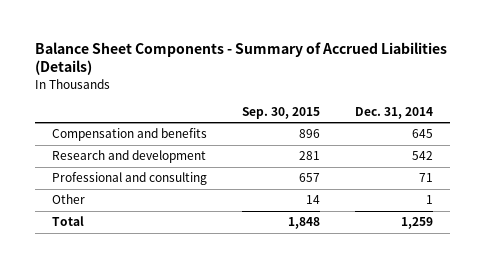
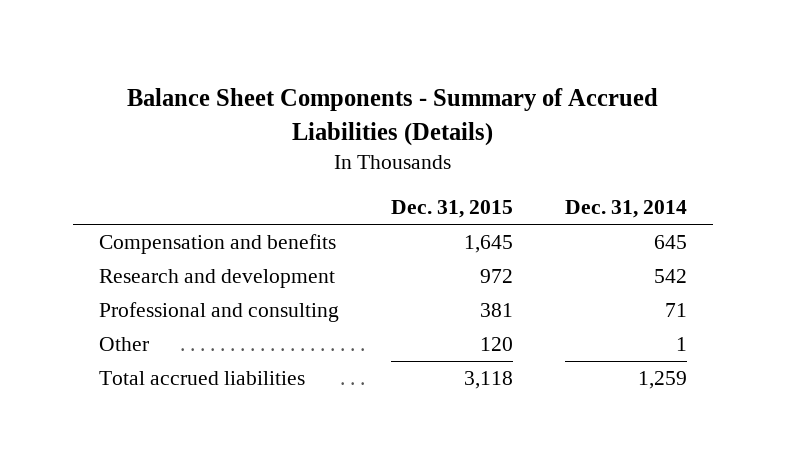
[242,106,321,119] Sep. 30, 2015 -> none
none -> [390,200,513,219] Dec. 31, 2015
[52,216,85,227] Total -> [99,370,306,385] Total accrued liabilities

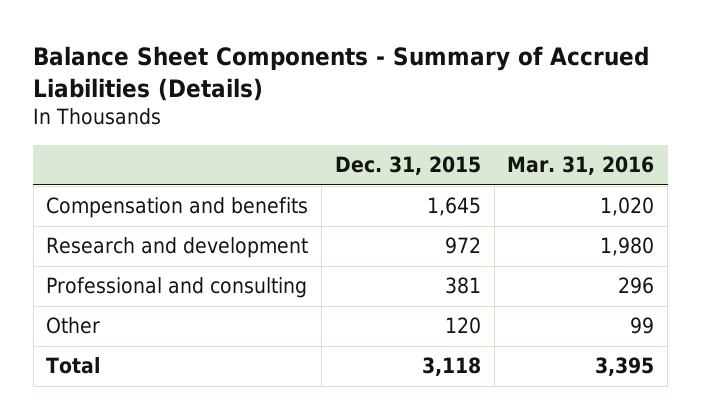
[564,200,687,219] Dec. 31, 2014 -> none
none -> [507,156,655,176] Mar. 31, 2016
[99,370,306,385] Total accrued liabilities -> [46,357,101,375] Total

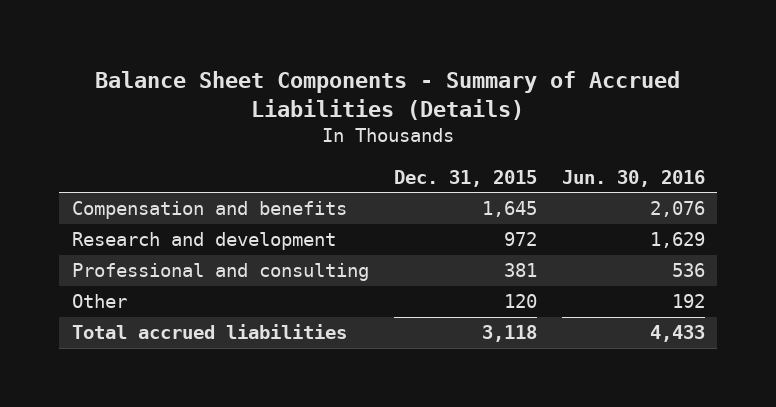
[507,156,655,176] Mar. 31, 2016 -> none
none -> [561,169,705,187] Jun. 30, 2016
[46,357,101,375] Total -> [71,324,347,340] Total accrued liabilities

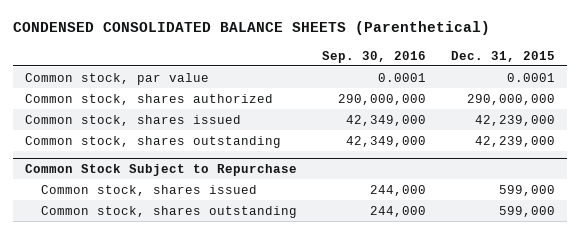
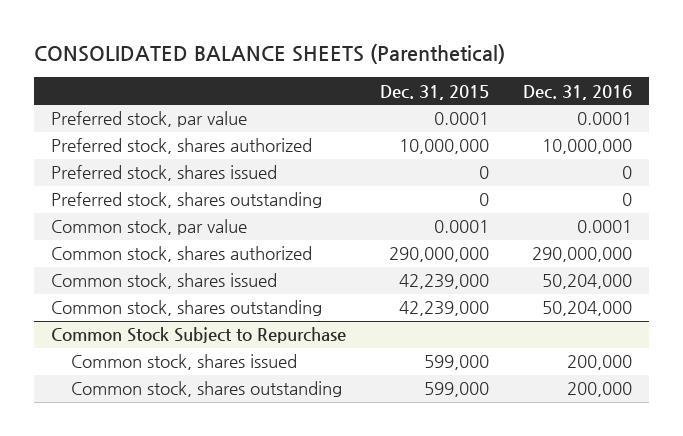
[12,21,490,36] CONDENSED CONSOLIDATED BALANCE SHEETS (Parenthetical) -> [34,44,506,65] CONSOLIDATED BALANCE SHEETS (Parenthetical)
[321,50,426,63] Sep. 30, 2016 -> none
none -> [523,84,633,100] Dec. 31, 2016
none -> [51,111,248,128] Preferred stock, par value
none -> [51,138,313,155] Preferred stock, shares authorized
none -> [51,165,278,182] Preferred stock, shares issued
none -> [51,192,323,209] Preferred stock, shares outstanding

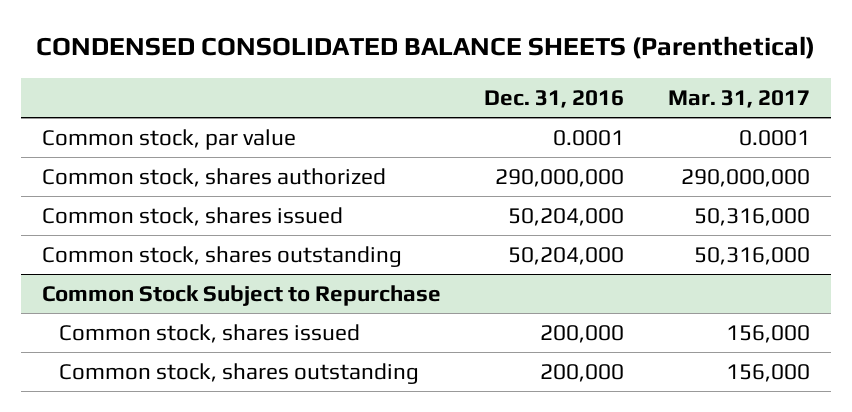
[34,44,506,65] CONSOLIDATED BALANCE SHEETS (Parenthetical) -> [35,36,815,60] CONDENSED CONSOLIDATED BALANCE SHEETS (Parenthetical)
[380,84,490,100] Dec. 31, 2015 -> none
none -> [667,89,810,108] Mar. 31, 2017
[51,111,248,128] Preferred stock, par value -> none
[51,138,313,155] Preferred stock, shares authorized -> none
[51,165,278,182] Preferred stock, shares issued -> none
[51,192,323,209] Preferred stock, shares outstanding -> none

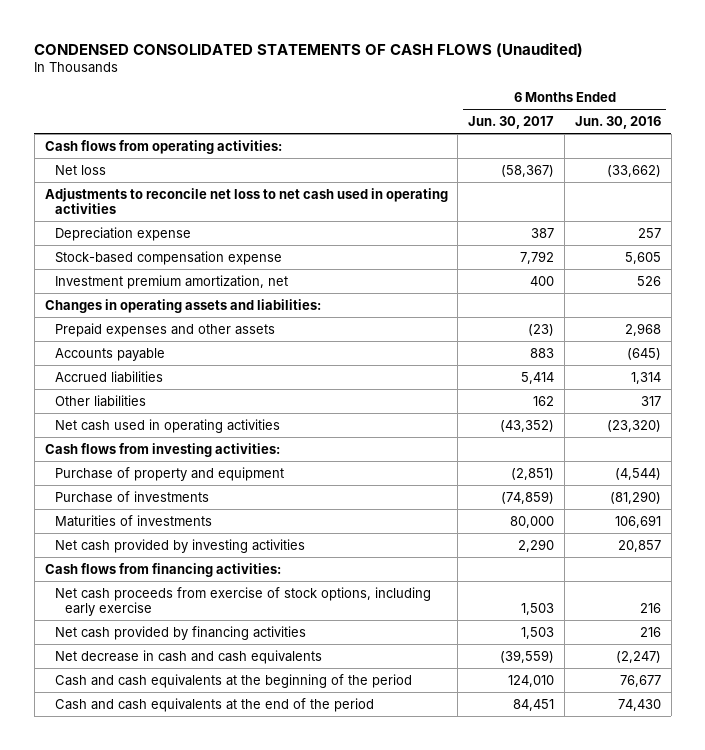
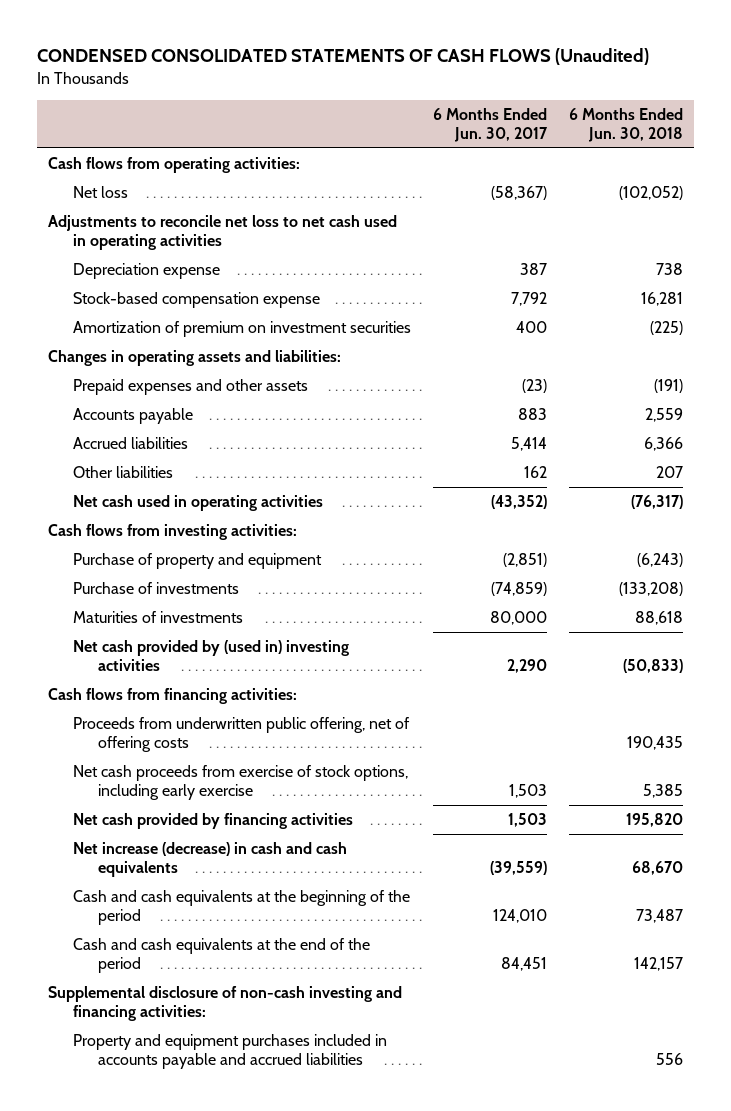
[574,116,661,130] Jun. 30, 2016 -> none
none -> [568,107,683,143] 6 Months Ended Jun. 30, 2018
[54,274,288,289] Investment premium amortization, net -> [73,320,412,337] Amortization of premium on investment securities
[54,538,305,553] Net cash provided by investing activities -> [73,639,350,672] Net cash provided by (used in) investing activities
none -> [73,716,411,753] Proceeds from underwritten public offering, net of offering costs
[54,649,322,664] Net decrease in cash and cash equivalents -> [73,841,348,878] Net increase (decrease) in cash and cash equivalents
none -> [47,985,402,1022] Supplemental disclosure of non-cash investing and financing activities:
none -> [73,1033,388,1070] Property and equipment purchases included in accounts payable and accrued liabilities

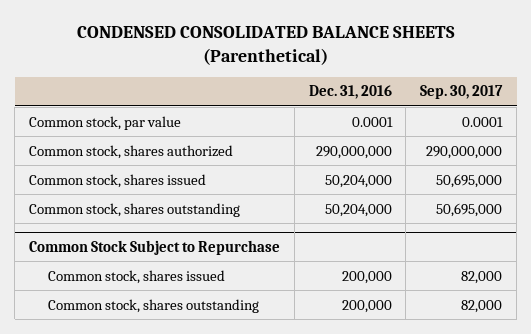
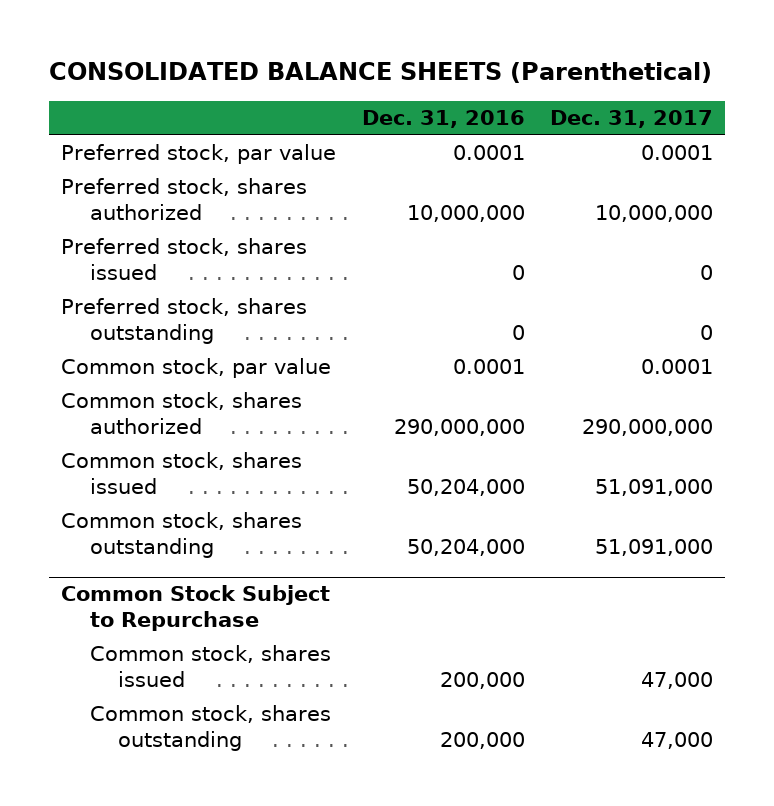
[76,26,455,65] CONDENSED CONSOLIDATED BALANCE SHEETS (Parenthetical) -> [48,62,712,84] CONSOLIDATED BALANCE SHEETS (Parenthetical)
[420,85,504,100] Sep. 30, 2017 -> none
none -> [549,110,713,129] Dec. 31, 2017
none -> [61,144,337,165] Preferred stock, par value
none -> [61,178,308,221] Preferred stock, shares authorized
none -> [61,238,308,281] Preferred stock, shares issued
none -> [61,298,308,345] Preferred stock, shares outstanding

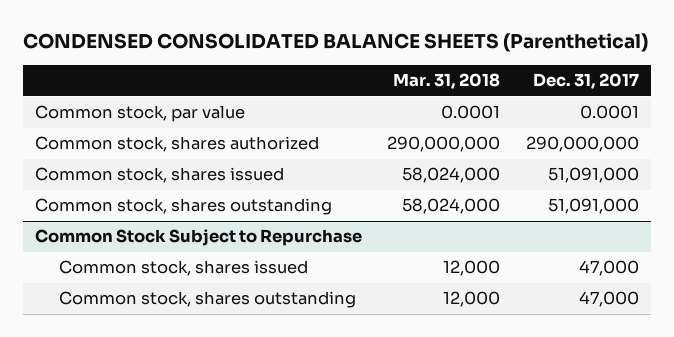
[48,62,712,84] CONSOLIDATED BALANCE SHEETS (Parenthetical) -> [22,33,648,53] CONDENSED CONSOLIDATED BALANCE SHEETS (Parenthetical)
[361,110,525,129] Dec. 31, 2016 -> none
none -> [393,73,501,90] Mar. 31, 2018
[61,144,337,165] Preferred stock, par value -> none
[61,178,308,221] Preferred stock, shares authorized -> none
[61,238,308,281] Preferred stock, shares issued -> none
[61,298,308,345] Preferred stock, shares outstanding -> none

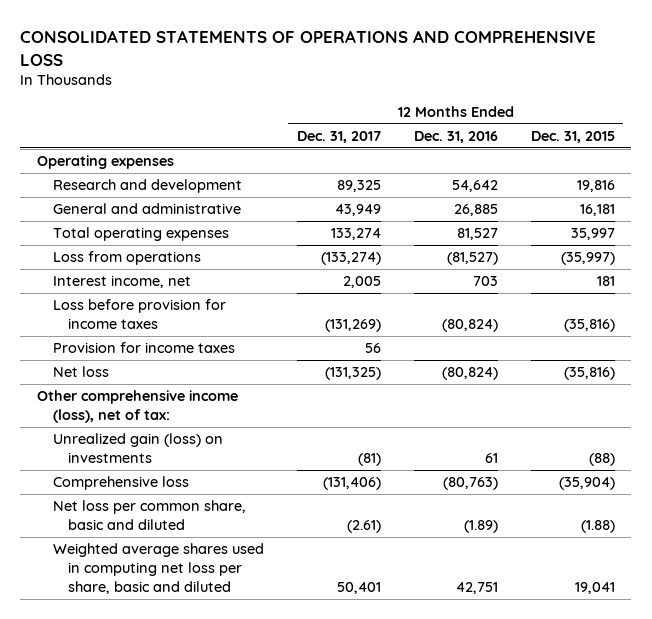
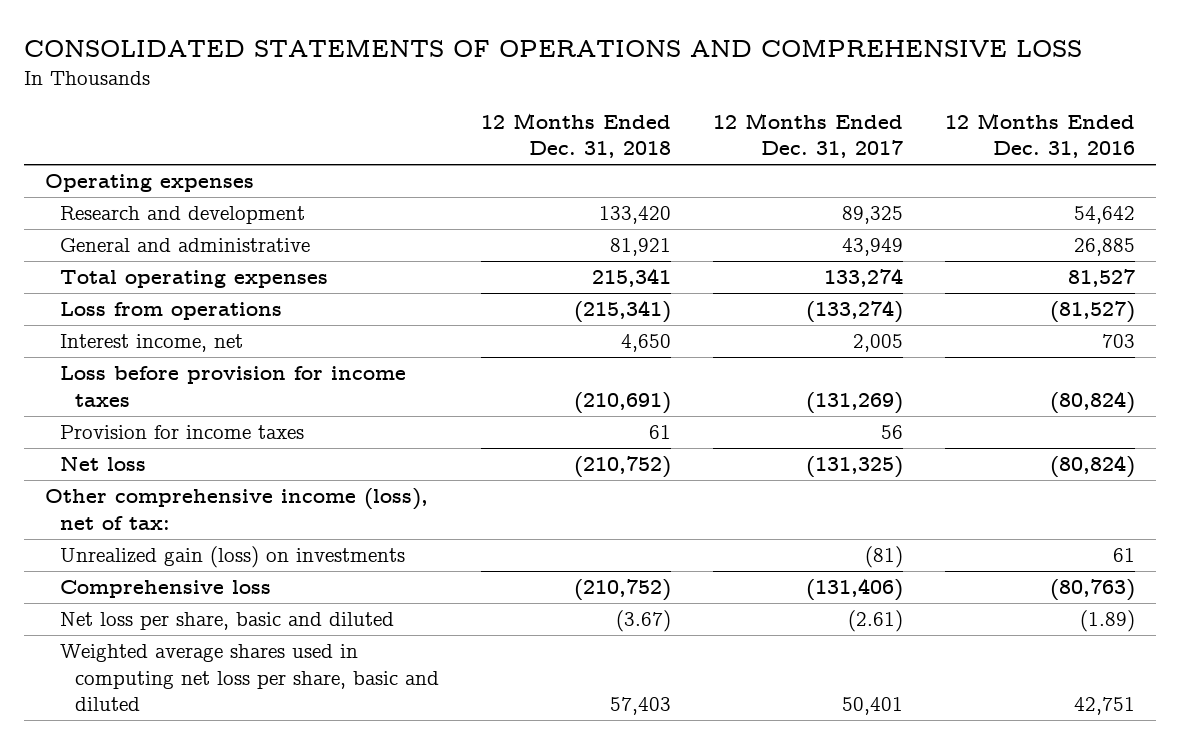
[530,130,615,143] Dec. 31, 2015 -> none
none -> [480,112,671,159] 12 Months Ended Dec. 31, 2018
[52,500,246,531] Net loss per common share, basic and diluted -> [59,612,394,631] Net loss per share, basic and diluted

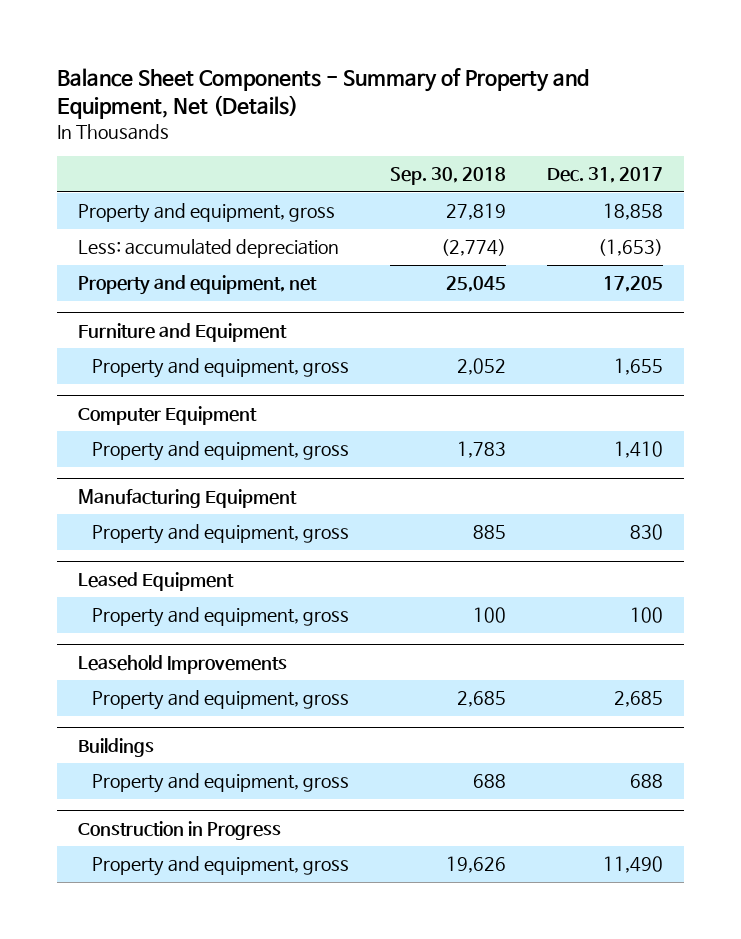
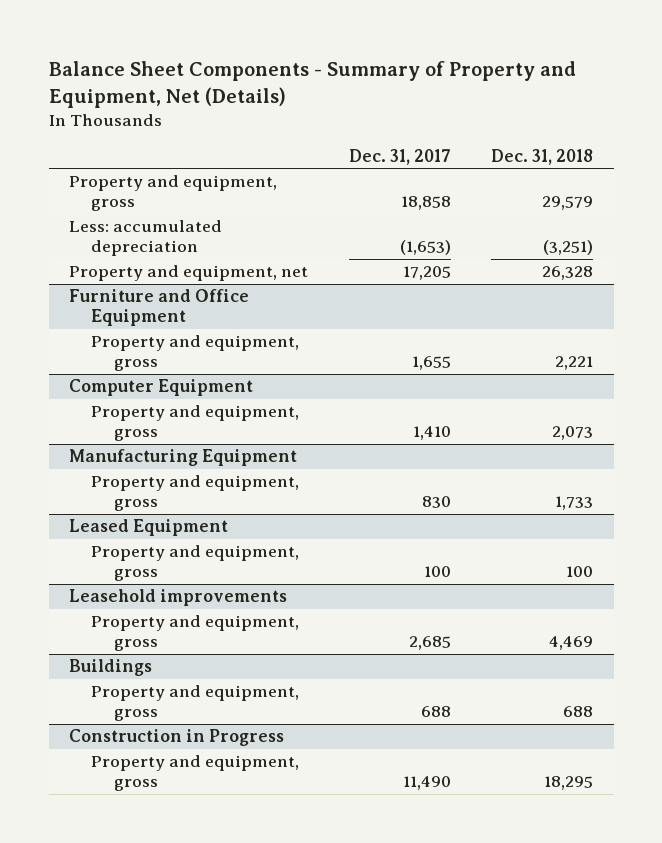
[390,167,507,186] Sep. 30, 2018 -> none
none -> [491,149,594,166] Dec. 31, 2018
[77,322,287,342] Furniture and Equipment -> [68,289,249,327] Furniture and Office Equipment
[77,654,287,674] Leasehold Improvements -> [68,589,287,607] Leasehold improvements

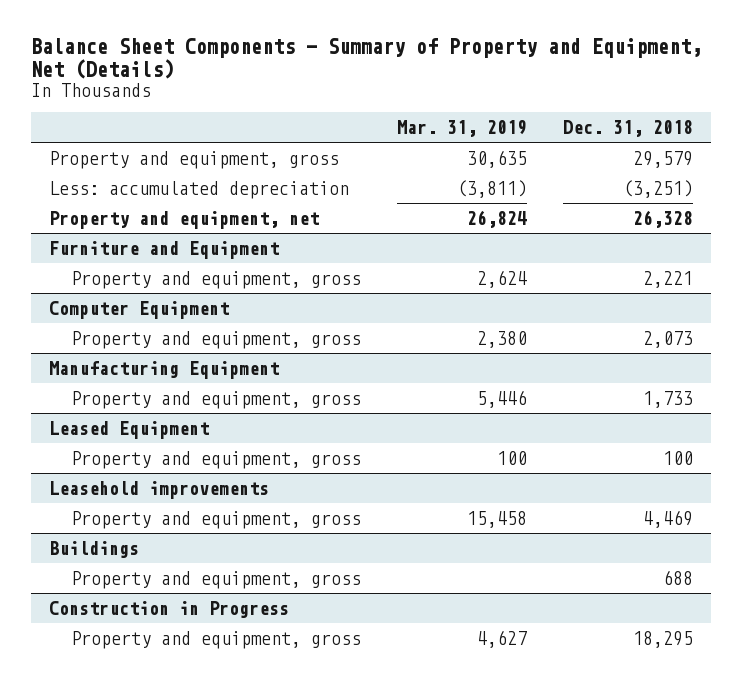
[348,149,451,166] Dec. 31, 2017 -> none
none -> [397,120,528,138] Mar. 31, 2019
[68,289,249,327] Furniture and Office Equipment -> [49,240,280,259] Furniture and Equipment

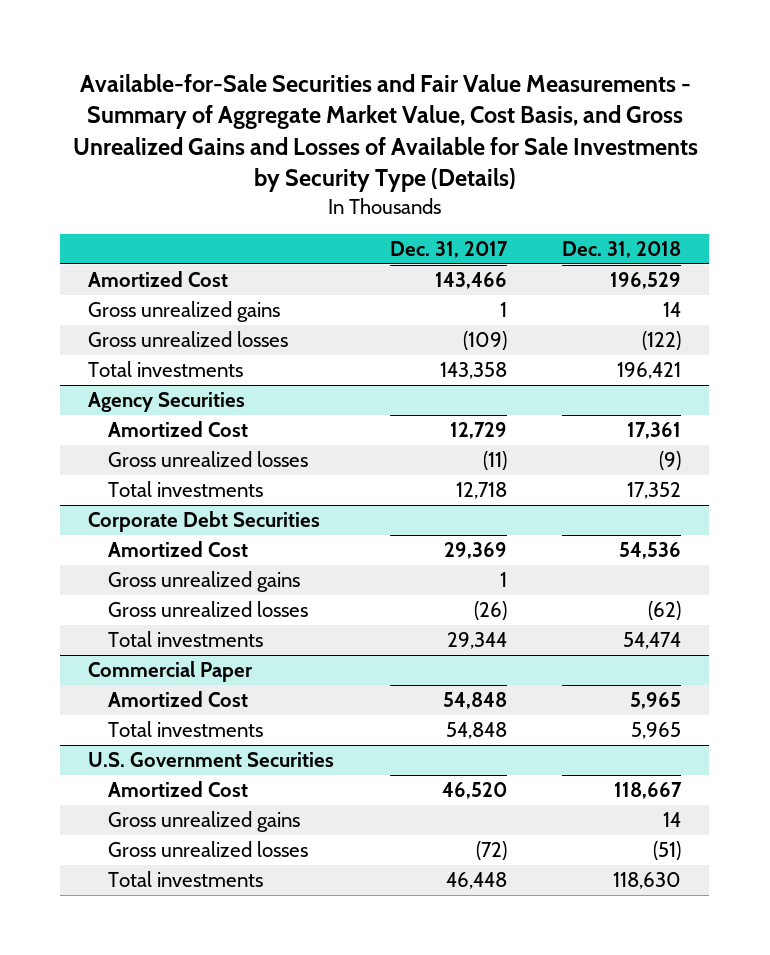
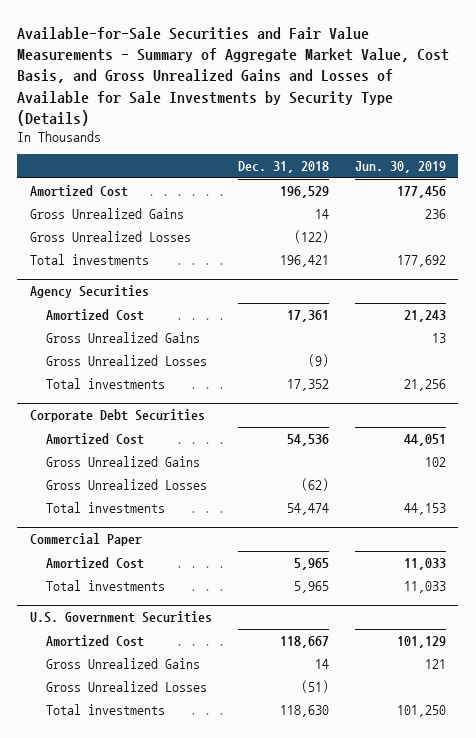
[389,240,508,258] Dec. 31, 2017 -> none
none -> [354,161,446,174] Jun. 30, 2019
[88,300,281,322] Gross unrealized gains -> [30,207,185,219] Gross Unrealized Gains
[88,330,289,347] Gross unrealized losses -> [30,230,192,242] Gross Unrealized Losses
none -> [45,331,200,343] Gross Unrealized Gains
[108,450,309,467] Gross unrealized losses -> [45,354,207,366] Gross Unrealized Losses
[108,570,301,592] Gross unrealized gains -> [45,455,200,467] Gross Unrealized Gains
[108,600,309,617] Gross unrealized losses -> [45,478,207,490] Gross Unrealized Losses
[108,810,301,832] Gross unrealized gains -> [45,657,200,669] Gross Unrealized Gains
[108,840,309,857] Gross unrealized losses -> [45,680,207,692] Gross Unrealized Losses

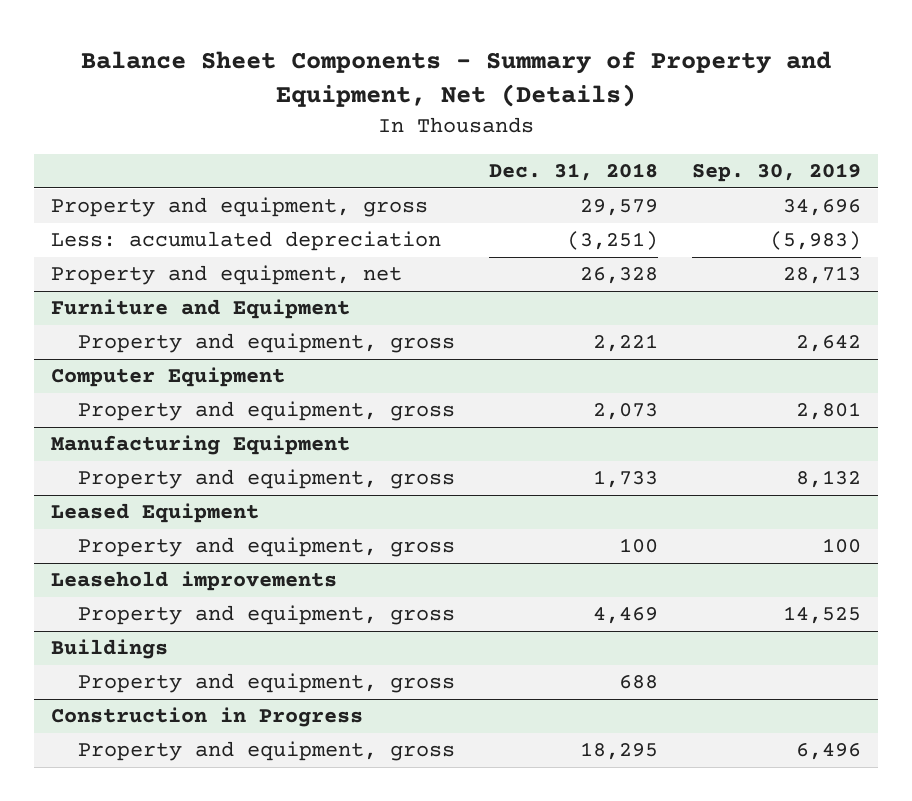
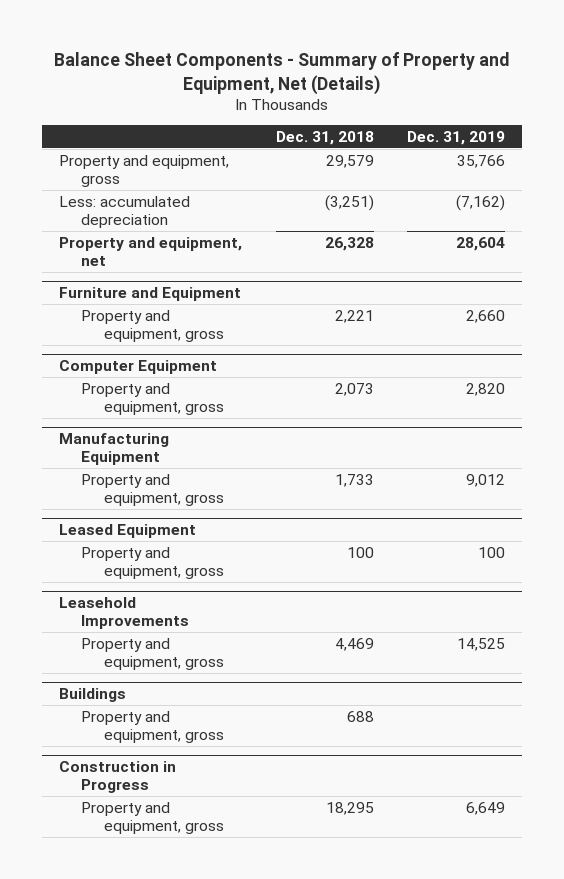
[691,163,861,183] Sep. 30, 2019 -> none
none -> [407,131,506,146] Dec. 31, 2019
[50,571,337,592] Leasehold improvements -> [58,596,190,630] Leasehold Improvements

